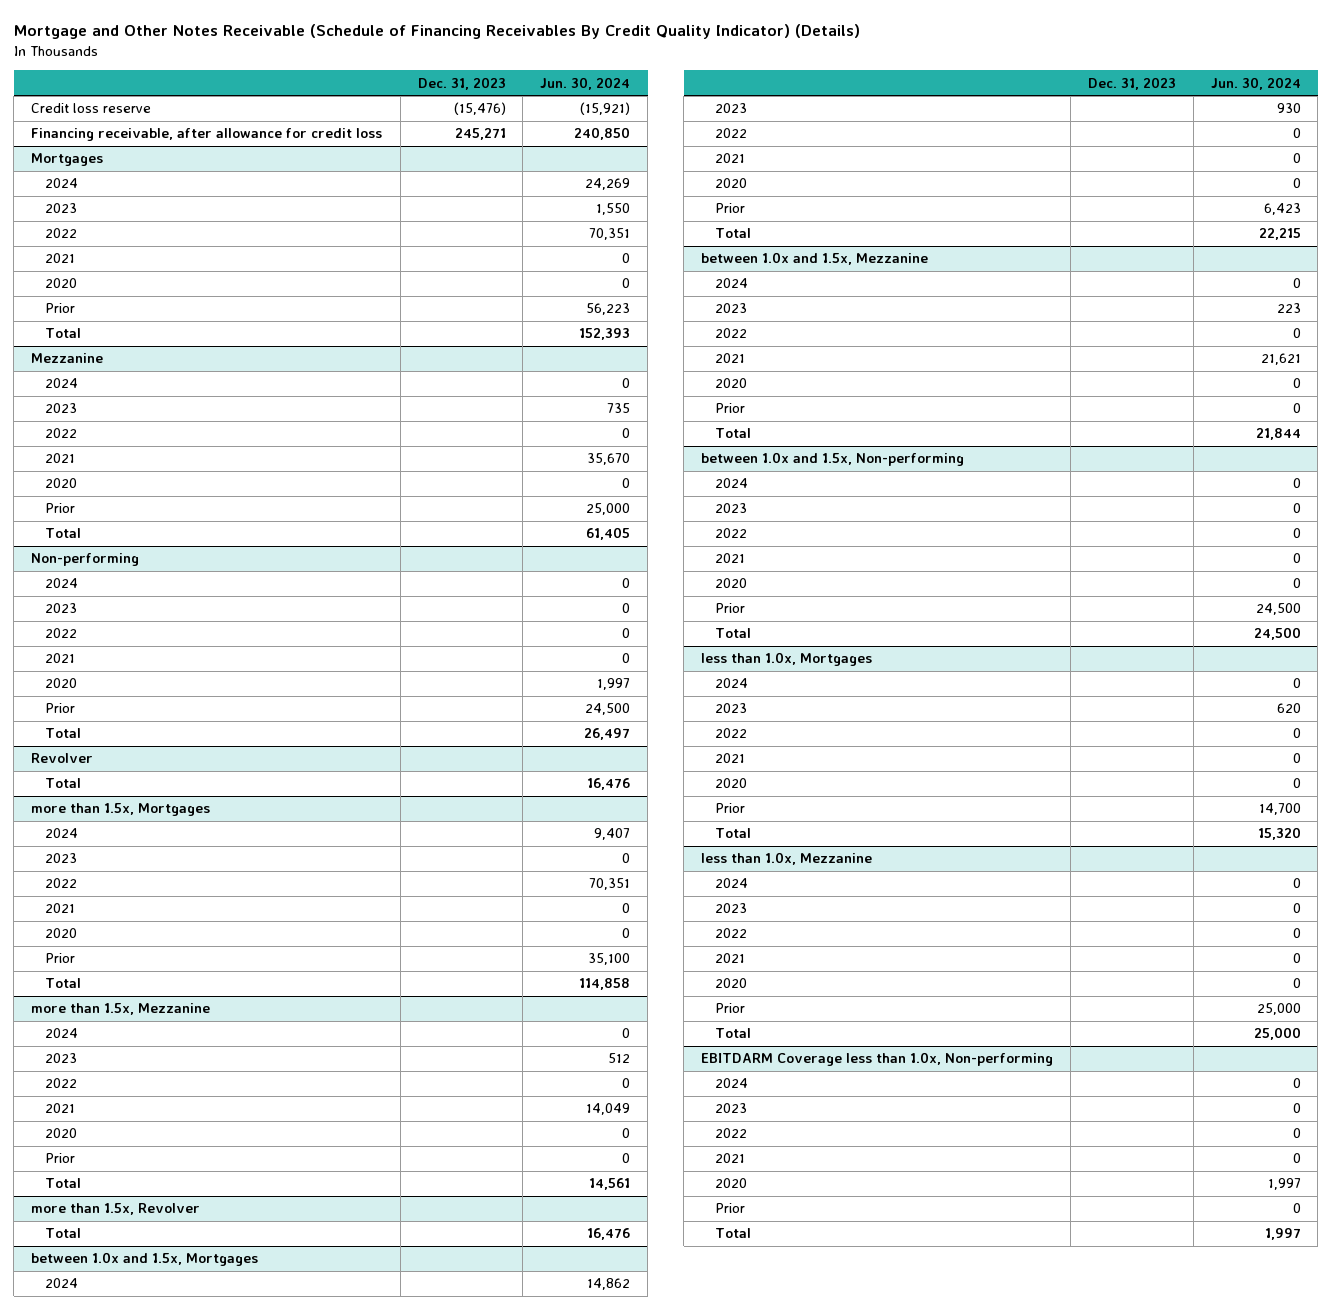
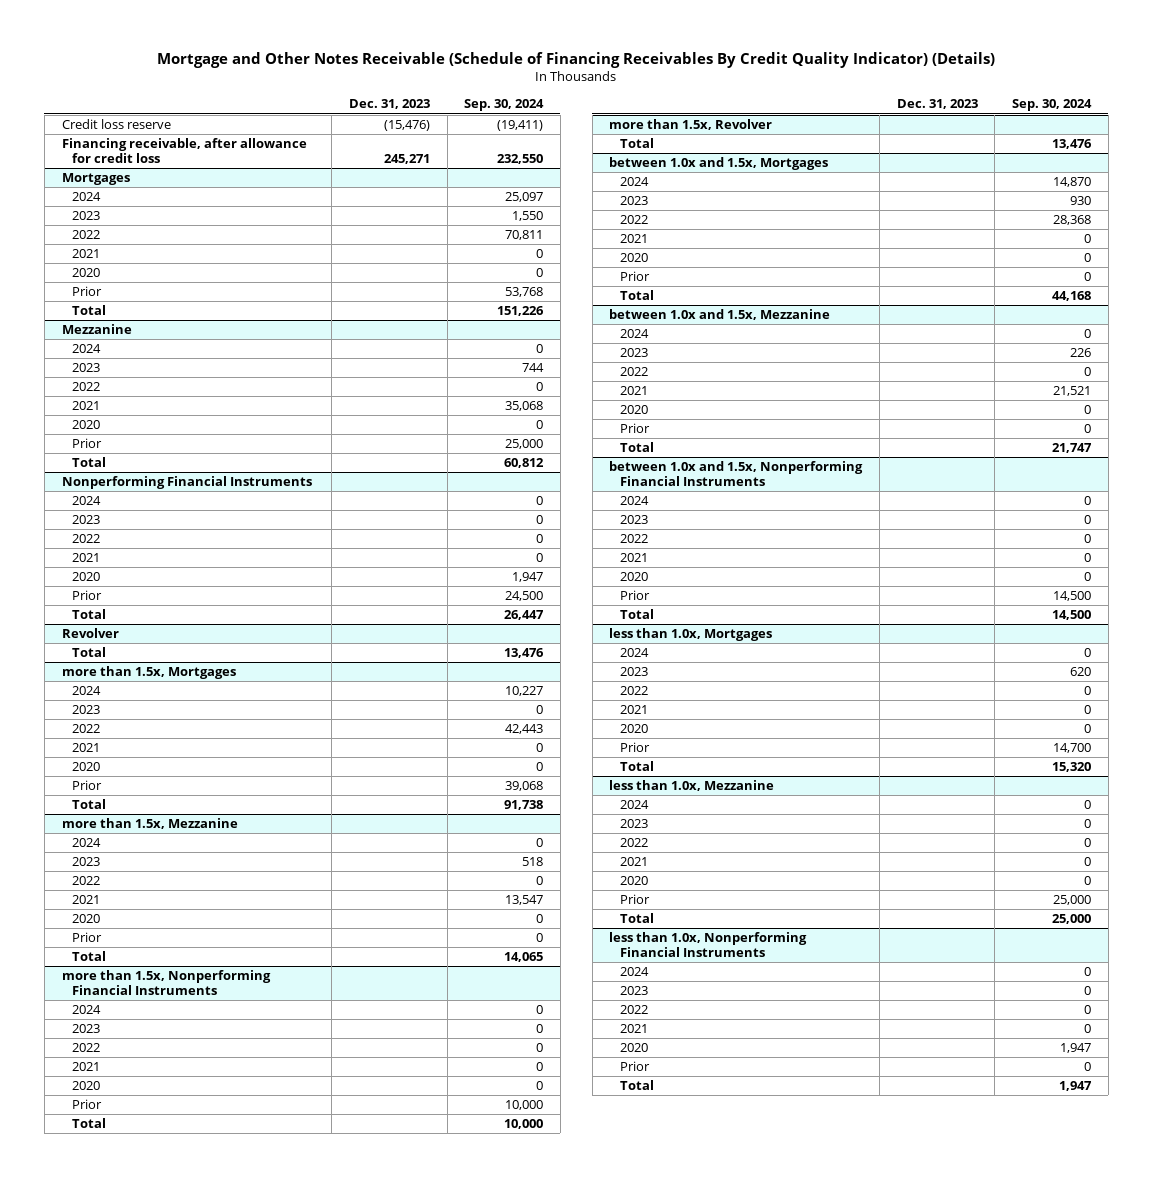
[540,76,631,90] Jun. 30, 2024 -> none
none -> [464,99,545,112] Sep. 30, 2024
[31,553,140,567] Non-performing -> [61,476,312,490] Nonperforming Financial Instruments
none -> [61,970,271,996] more than 1.5x, Nonperforming Financial Instruments
none -> [72,1005,102,1015] 2024
none -> [72,1024,101,1034] 2023
none -> [72,1043,101,1053] 2022
none -> [72,1062,101,1072] 2021
none -> [72,1081,101,1091] 2020
none -> [72,1099,103,1110] Prior
none -> [72,1118,107,1129] Total
[701,452,965,467] between 1.0x and 1.5x, Non-performing -> [609,461,864,487] between 1.0x and 1.5x, Nonperforming Financial Instruments
[701,1052,1054,1067] EBITDARM Coverage less than 1.0x, Non-performing -> none
[715,1078,749,1089] 2024 -> none
[715,1103,748,1114] 2023 -> none
[715,1128,748,1139] 2022 -> none
[715,1153,746,1164] 2021 -> none
[715,1178,748,1189] 2020 -> none
[715,1203,746,1214] Prior -> none
[715,1228,752,1239] Total -> none
none -> [609,932,808,958] less than 1.0x, Nonperforming Financial Instruments
none -> [620,967,650,977] 2024
none -> [620,986,649,996] 2023
none -> [620,1005,649,1015] 2022
none -> [620,1024,649,1034] 2021
none -> [620,1043,649,1053] 2020
none -> [620,1061,651,1072] Prior
none -> [620,1080,655,1091] Total

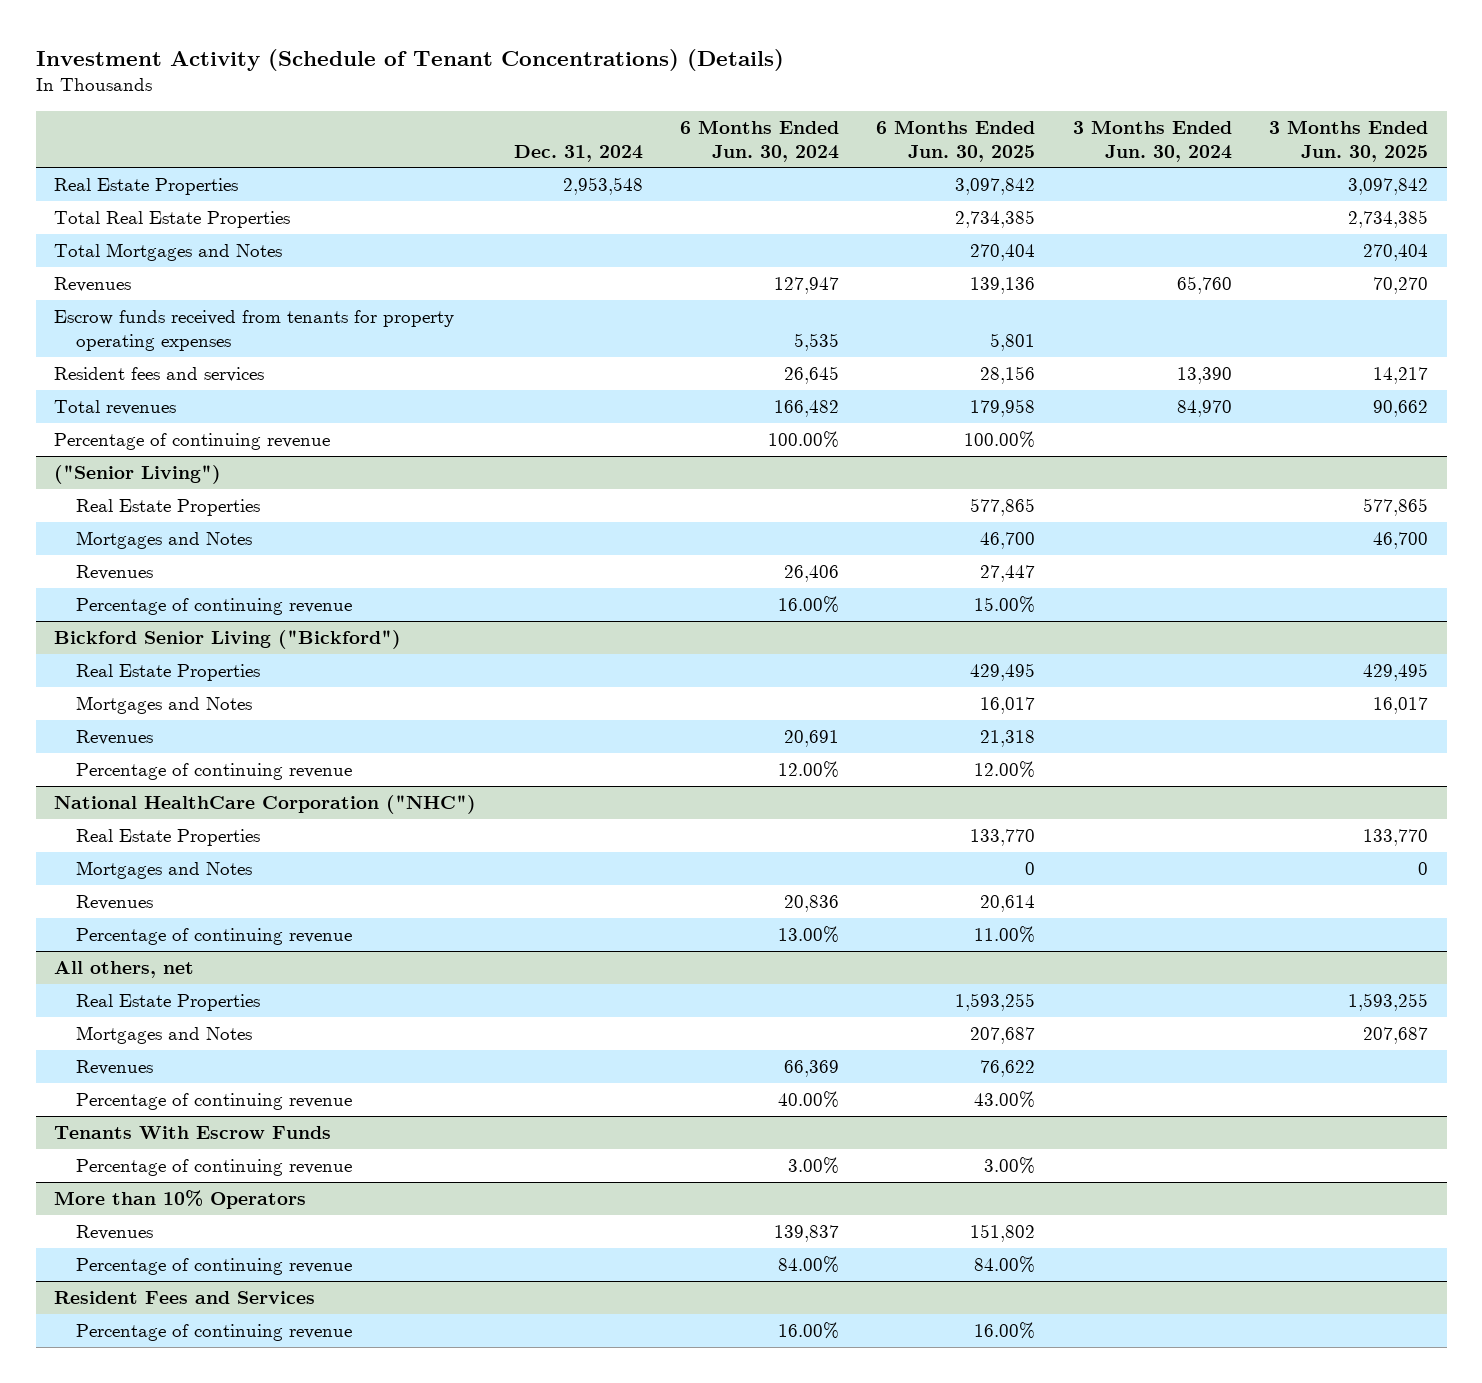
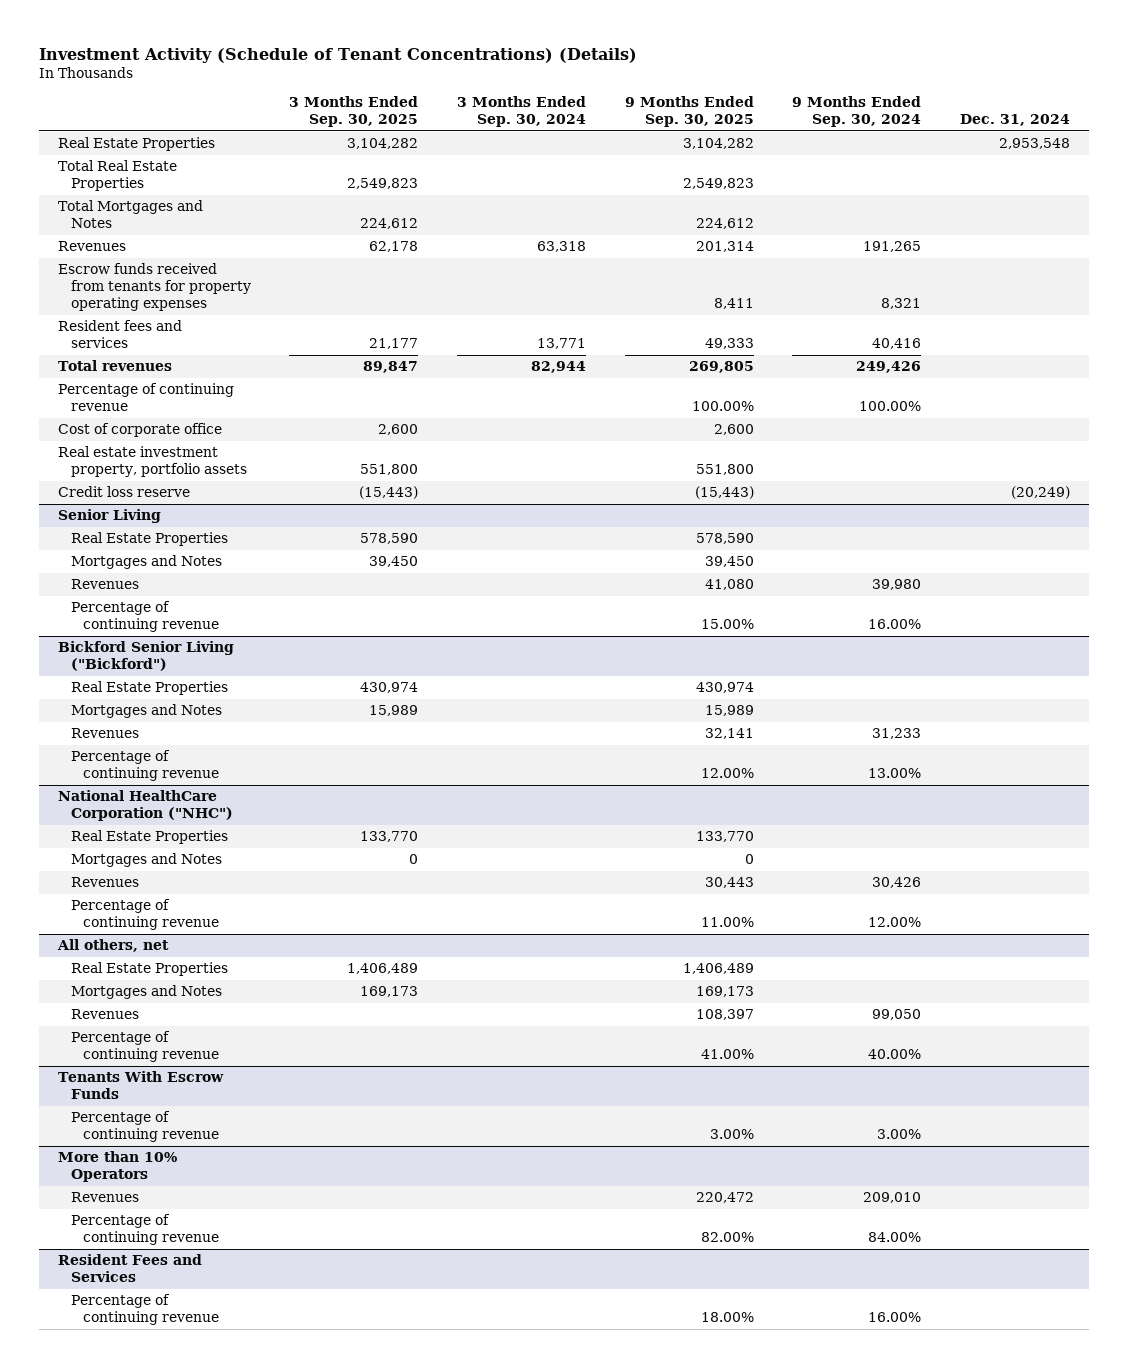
[679,119,839,162] 6 Months Ended Jun. 30, 2024 -> none
[876,119,1036,162] 6 Months Ended Jun. 30, 2025 -> none
[1072,119,1232,162] 3 Months Ended Jun. 30, 2024 -> none
[1268,119,1428,162] 3 Months Ended Jun. 30, 2025 -> none
none -> [289,96,419,128] 3 Months Ended Sep. 30, 2025
none -> [457,96,587,128] 3 Months Ended Sep. 30, 2024
none -> [624,96,754,128] 9 Months Ended Sep. 30, 2025
none -> [792,96,922,128] 9 Months Ended Sep. 30, 2024
none -> [58,423,223,438] Cost of corporate office
none -> [58,446,247,478] Real estate investment property, portfolio assets
none -> [58,486,191,498] Credit loss reserve
[54,465,222,485] ("Senior Living") -> [58,509,162,524] Senior Living

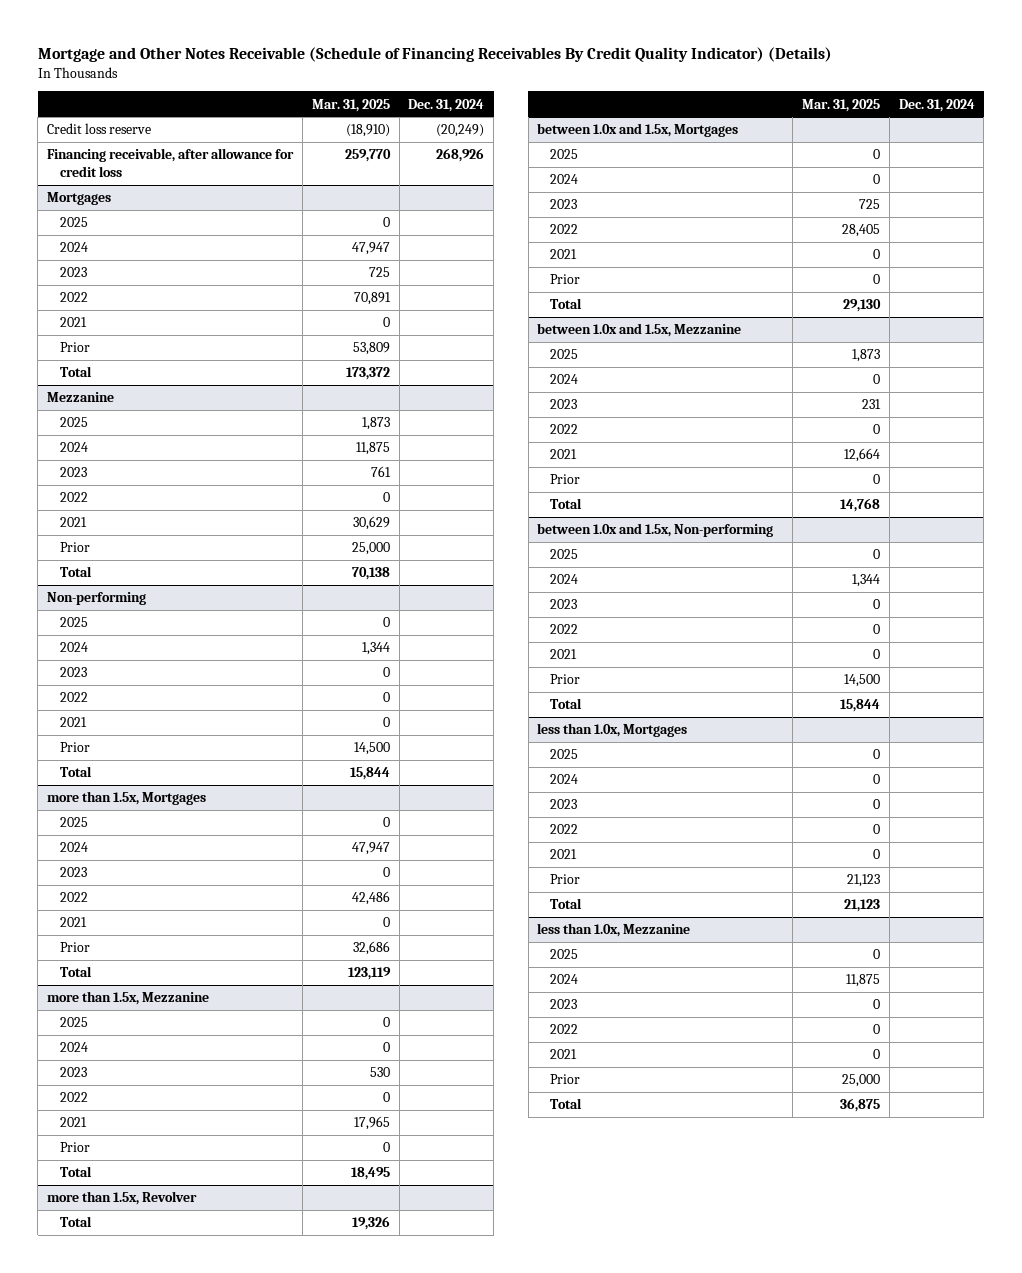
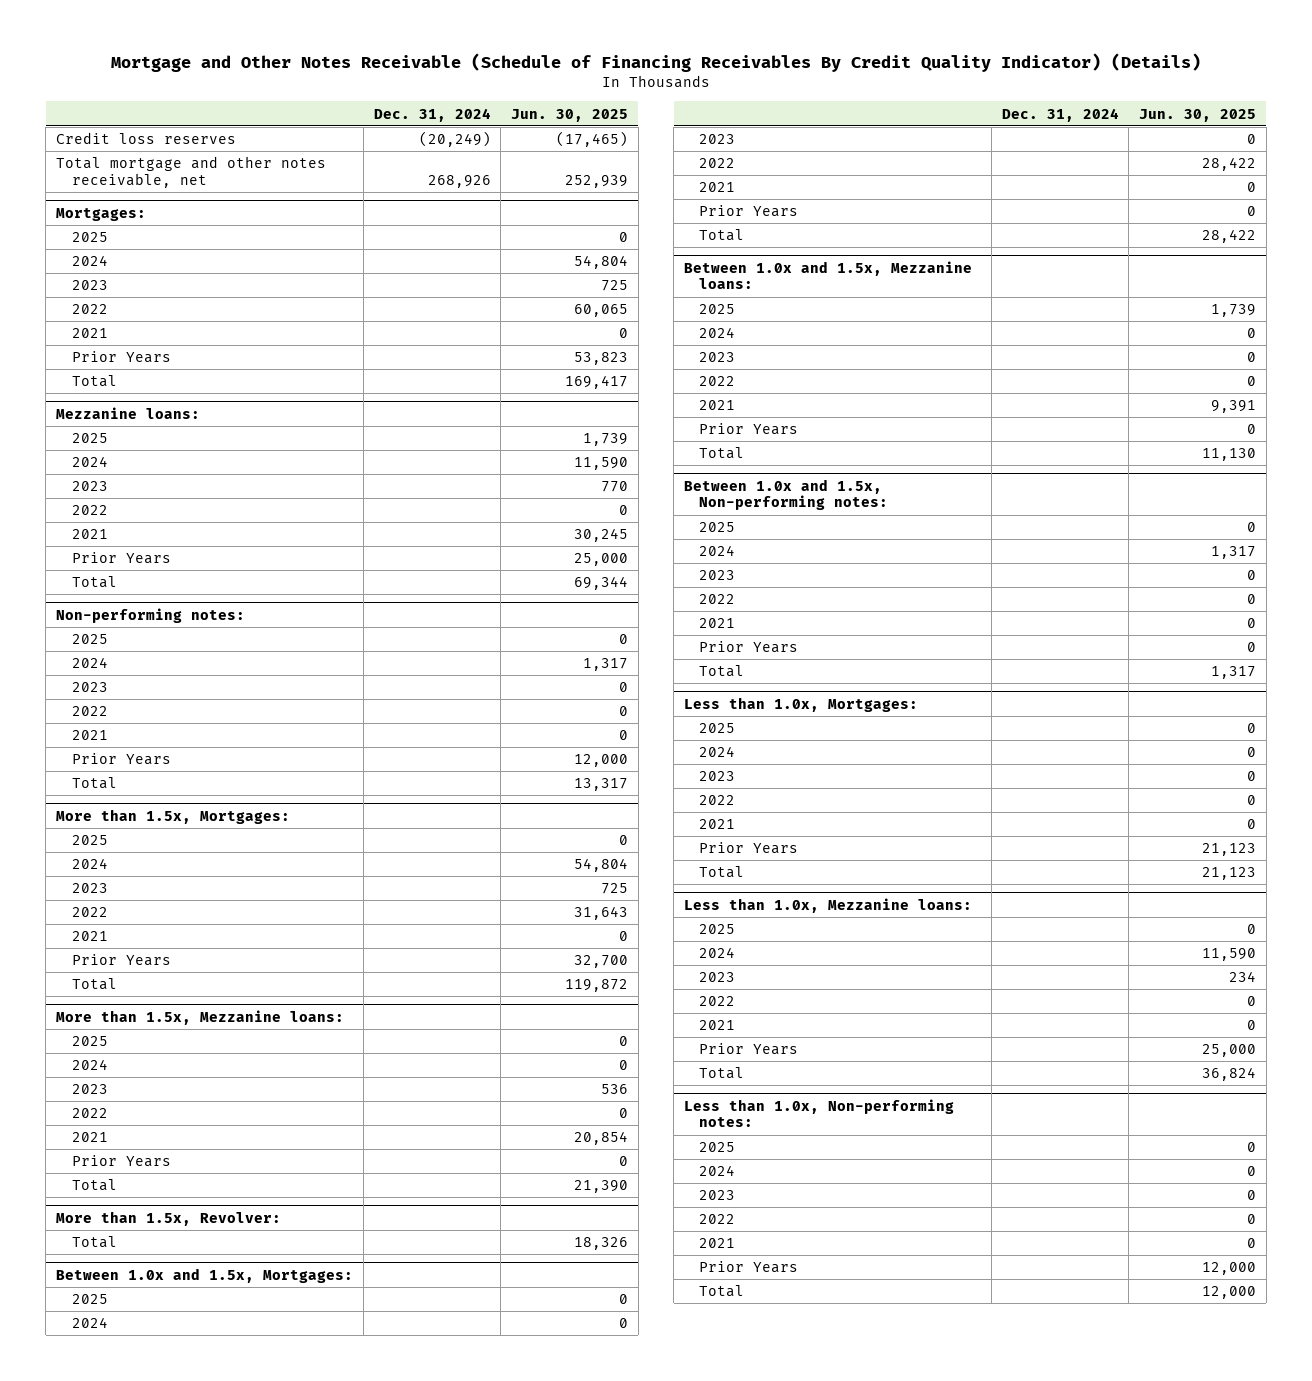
[311,98,390,112] Mar. 31, 2025 -> none
none -> [511,108,629,122] Jun. 30, 2025
[47,123,152,135] Credit loss reserve -> [56,132,237,145] Credit loss reserves
[47,148,295,177] Financing receivable, after allowance for credit loss -> [56,156,327,188] Total mortgage and other notes receivable, net
[47,192,112,206] Mortgages -> [56,207,147,221] Mortgages:
[59,342,90,353] Prior -> [71,351,171,364] Prior Years
[47,392,115,403] Mezzanine -> [56,406,201,419] Mezzanine loans:
[59,542,90,553] Prior -> [71,552,171,565] Prior Years
[47,592,147,606] Non-performing -> [56,607,246,623] Non-performing notes:
[59,742,90,753] Prior -> [71,753,171,766] Prior Years
[47,791,207,806] more than 1.5x, Mortgages -> [56,808,291,824] More than 1.5x, Mortgages:
[59,942,90,953] Prior -> [71,954,171,967] Prior Years
[47,991,210,1006] more than 1.5x, Mezzanine -> [56,1009,345,1025] More than 1.5x, Mezzanine loans:
[59,1142,90,1153] Prior -> [71,1155,171,1168] Prior Years
[47,1191,198,1206] more than 1.5x, Revolver -> [56,1210,282,1226] More than 1.5x, Revolver:
[537,123,739,138] between 1.0x and 1.5x, Mortgages -> [56,1267,354,1283] Between 1.0x and 1.5x, Mortgages:
[550,274,581,285] Prior -> [699,205,799,218] Prior Years
[537,323,742,338] between 1.0x and 1.5x, Mezzanine -> [684,260,973,290] Between 1.0x and 1.5x, Mezzanine loans:
[550,474,581,485] Prior -> [699,423,799,436] Prior Years
[537,523,774,538] between 1.0x and 1.5x, Non-performing -> [684,478,889,511] Between 1.0x and 1.5x, Non-performing notes:
[550,674,581,685] Prior -> [699,641,799,654] Prior Years
[537,723,688,738] less than 1.0x, Mortgages -> [684,696,919,712] Less than 1.0x, Mortgages:
[550,874,581,885] Prior -> [699,842,799,855] Prior Years
[537,923,691,938] less than 1.0x, Mezzanine -> [684,897,973,913] Less than 1.0x, Mezzanine loans:
[550,1074,581,1085] Prior -> [699,1043,799,1056] Prior Years
none -> [684,1098,955,1128] Less than 1.0x, Non-performing notes:
none -> [699,1142,736,1153] 2025
none -> [699,1165,736,1177] 2024
none -> [699,1190,736,1201] 2023
none -> [699,1214,736,1225] 2022
none -> [699,1238,736,1249] 2021
none -> [699,1261,799,1274] Prior Years
none -> [699,1285,745,1298] Total

